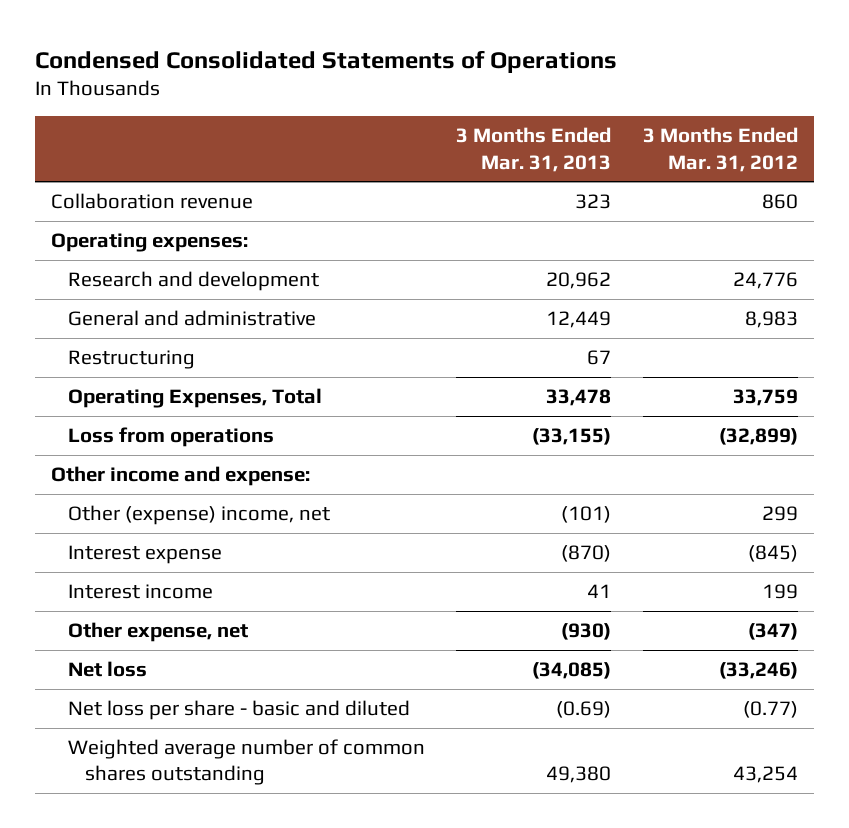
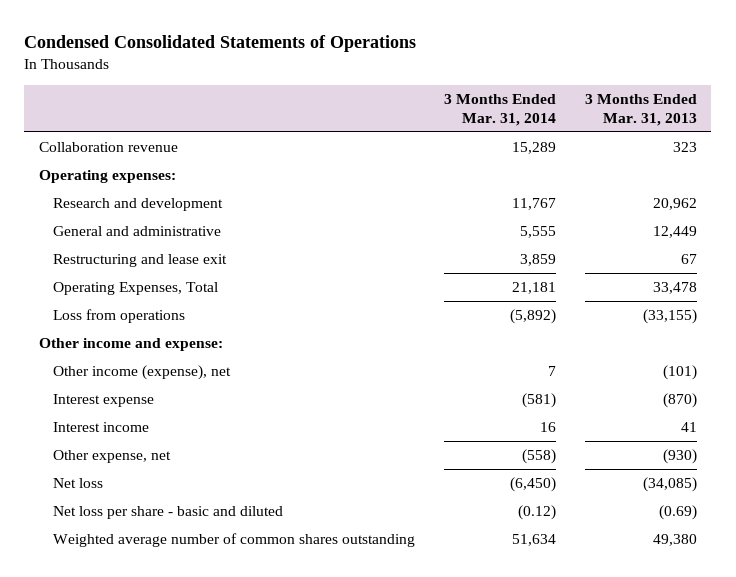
[642,127,798,172] 3 Months Ended Mar. 31, 2012 -> none
none -> [443,93,556,126] 3 Months Ended Mar. 31, 2014
[67,350,195,370] Restructuring -> [53,253,228,267] Restructuring and lease exit
[67,505,330,526] Other (expense) income, net -> [53,364,232,380] Other income (expense), net

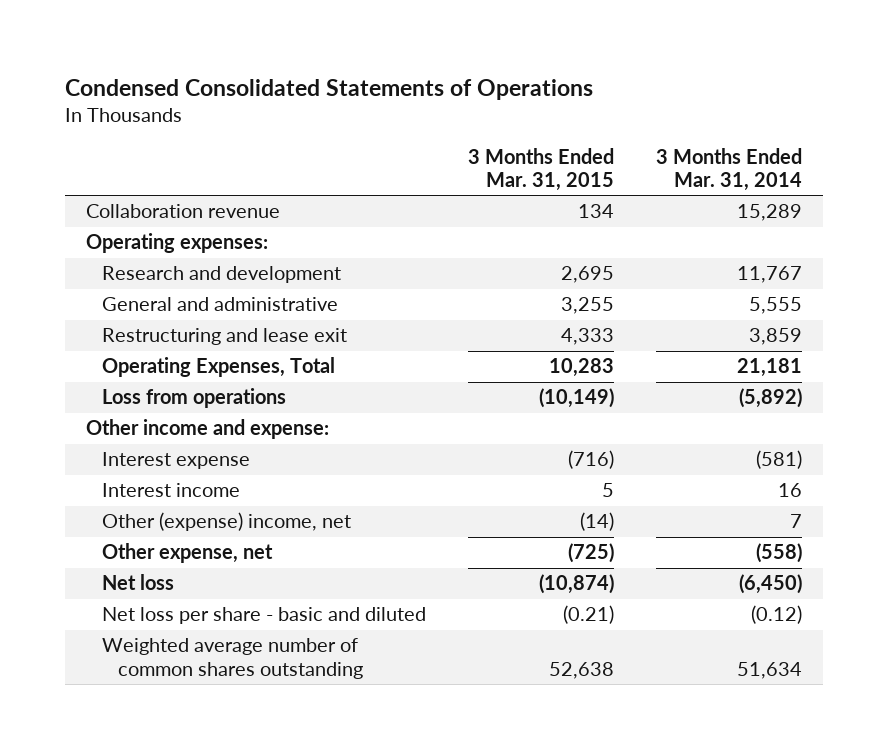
[584,93,697,126] 3 Months Ended Mar. 31, 2013 -> none
none -> [468,147,615,191] 3 Months Ended Mar. 31, 2015
[53,364,232,380] Other income (expense), net -> none
none -> [102,512,352,532] Other (expense) income, net

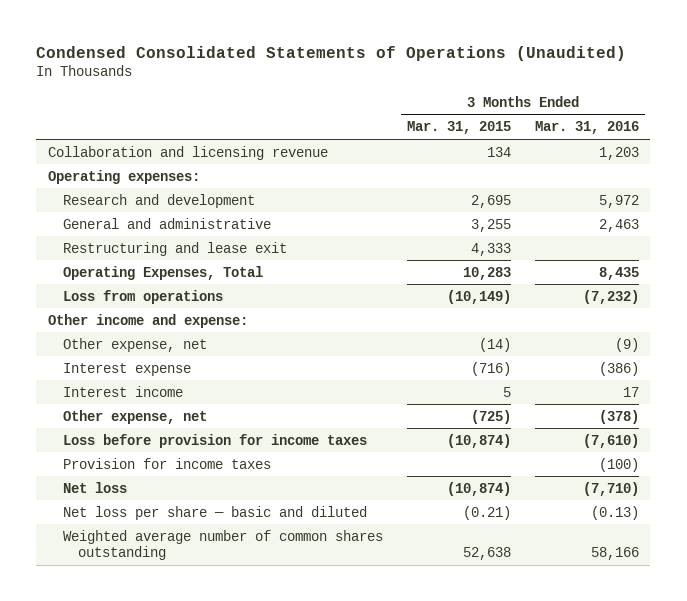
[65,78,594,100] Condensed Consolidated Statements of Operations -> [36,45,627,61] Condensed Consolidated Statements of Operations (Unaudited)
[655,147,802,191] 3 Months Ended Mar. 31, 2014 -> none
none -> [534,121,639,135] Mar. 31, 2016
[86,204,281,219] Collaboration revenue -> [48,145,329,160] Collaboration and licensing revenue
none -> [62,337,207,352] Other expense, net
[102,512,352,532] Other (expense) income, net -> none
none -> [62,433,367,448] Loss before provision for income taxes
none -> [62,457,271,469] Provision for income taxes
[102,607,427,625] Net loss per share - basic and diluted -> [62,505,367,520] Net loss per share ─ basic and diluted

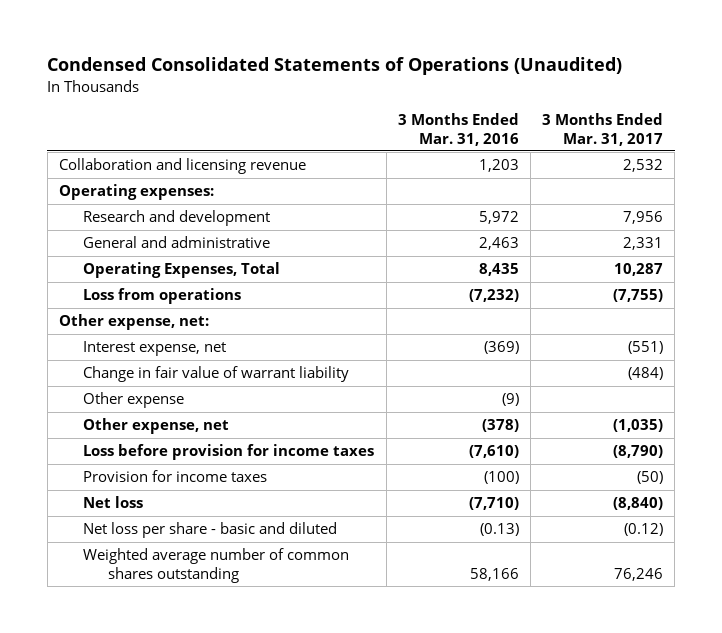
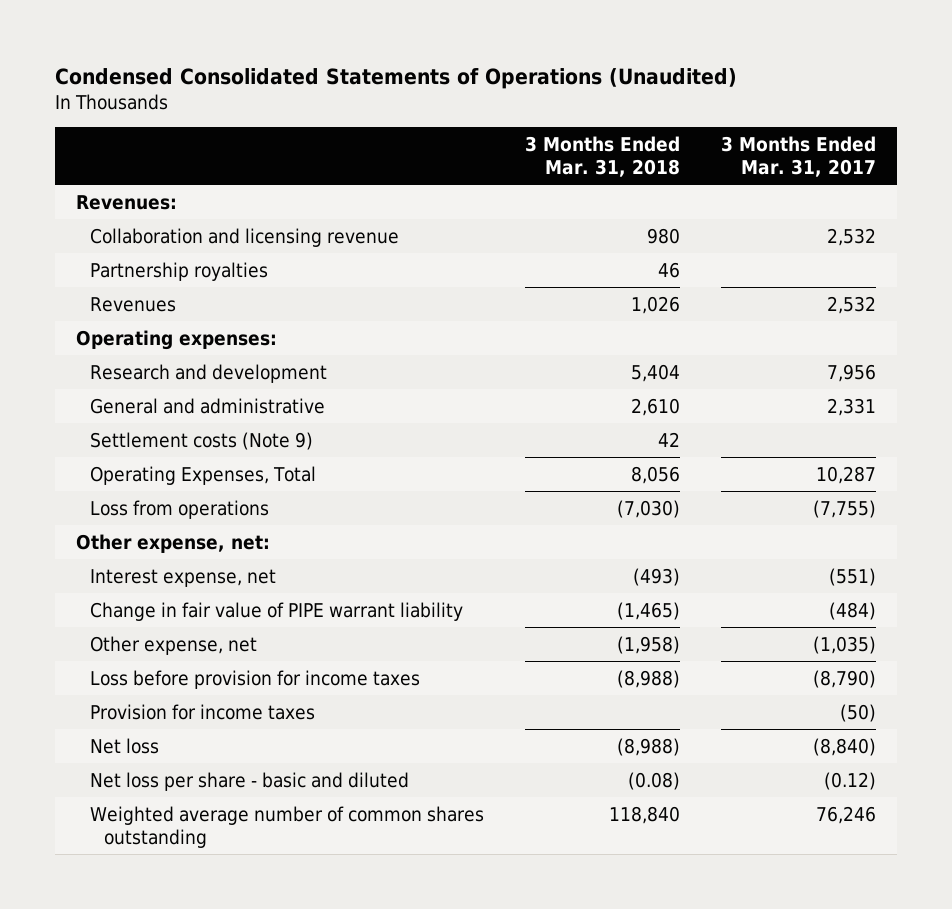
[397,113,519,146] 3 Months Ended Mar. 31, 2016 -> none
none -> [524,136,680,177] 3 Months Ended Mar. 31, 2018
none -> [76,194,178,210] Revenues:
none -> [89,261,268,281] Partnership royalties
none -> [89,296,176,312] Revenues
none -> [89,431,313,450] Settlement costs (Note 9)
[83,392,185,409] Other expense -> none
[83,366,350,383] Change in fair value of warrant liability -> [89,601,463,621] Change in fair value of PIPE warrant liability

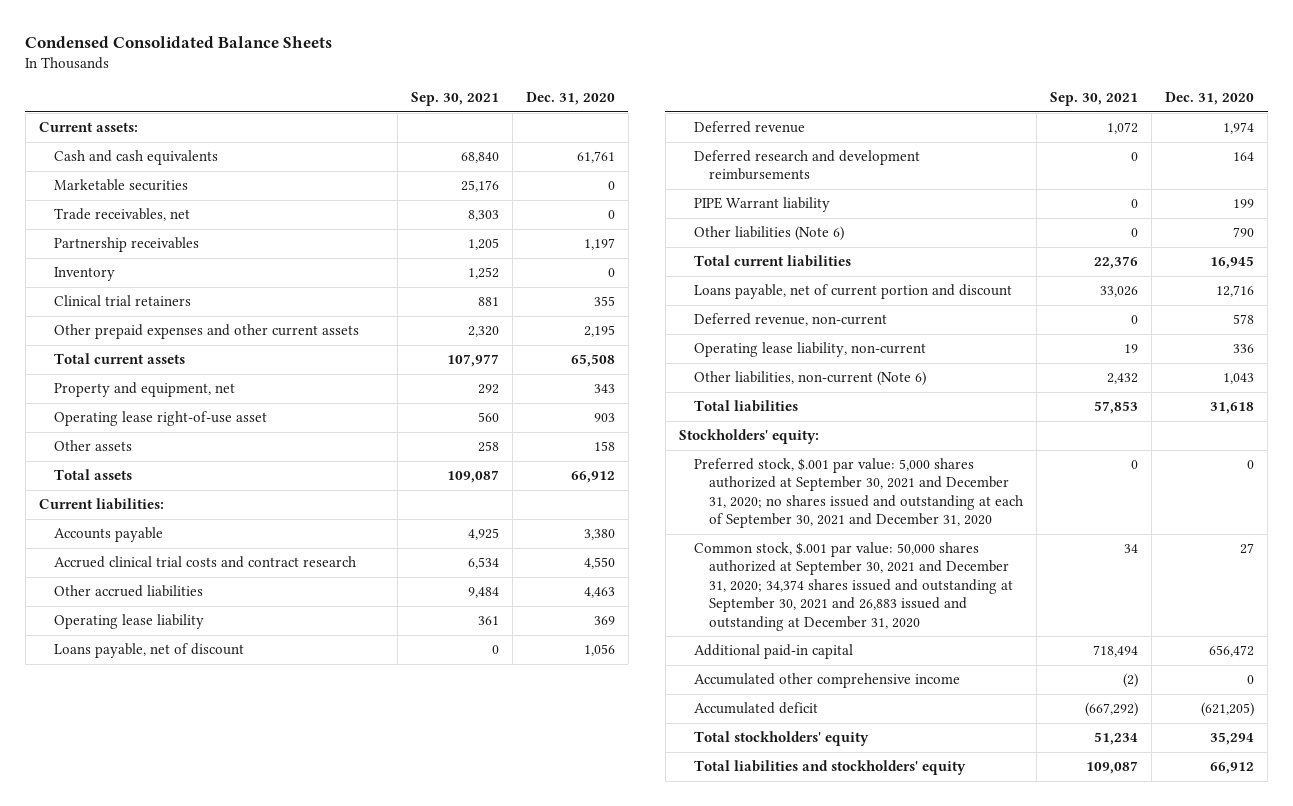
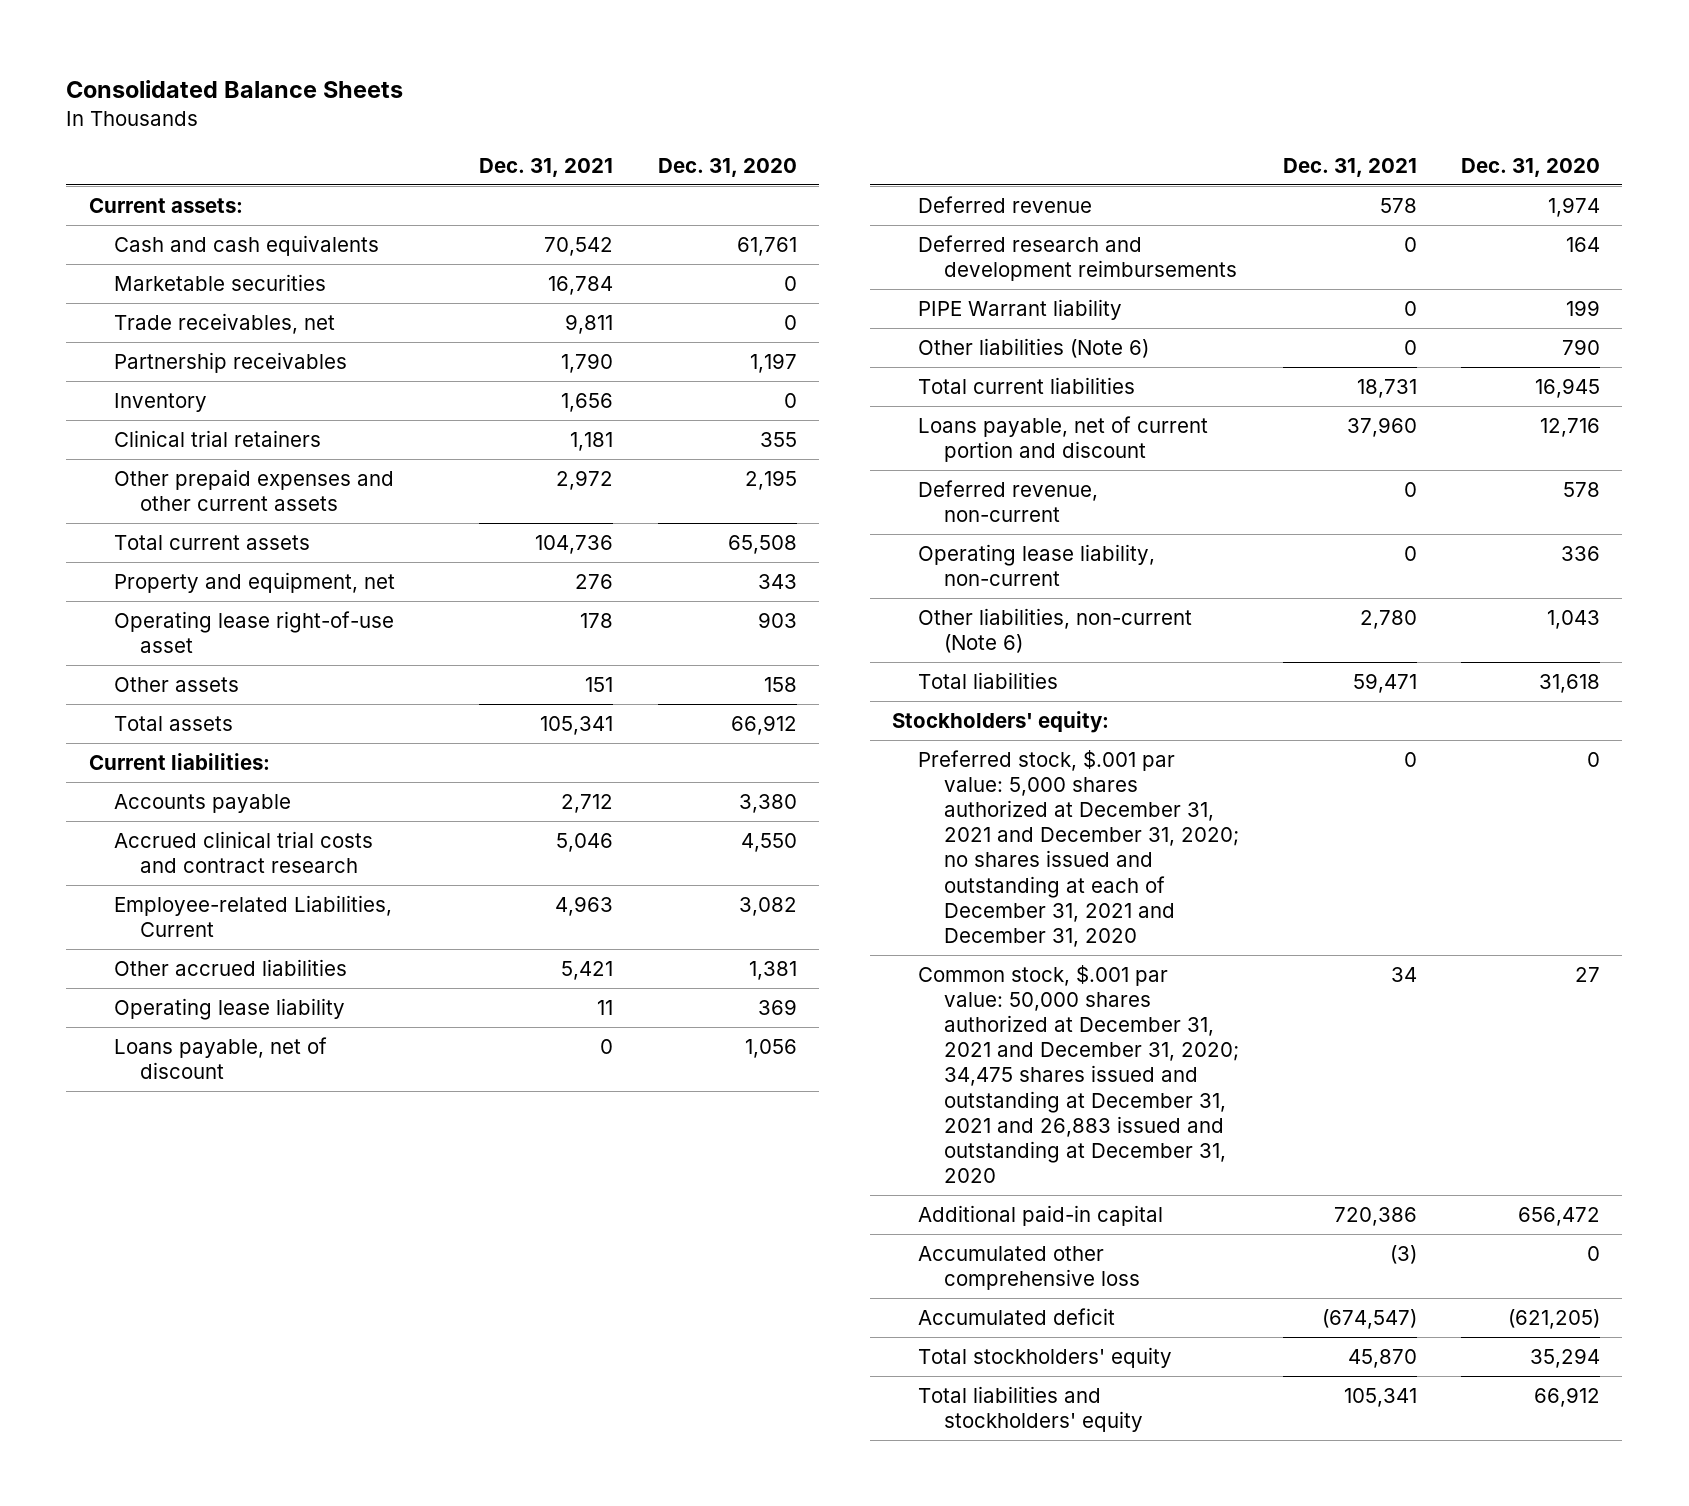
[25,36,333,49] Condensed Consolidated Balance Sheets -> [66,80,404,99] Consolidated Balance Sheets
[410,92,499,107] Sep. 30, 2021 -> none
none -> [479,158,614,178] Dec. 31, 2021
none -> [114,894,393,937] Employee-related Liabilities, Current
[583,587,615,599] 4,463 -> [748,960,797,980] 1,381
[693,458,1024,529] Preferred stock, $.001 par value: 5,000 shares authorized at September 30, 2021 and December 31, 2020; no shares issued and outstanding at each of September 30, 2021 and December 31, 2020 -> [917,749,1239,947] Preferred stock, $.001 par value: 5,000 shares authorized at December 31, 2021 and December 31, 2020; no shares issued and outstanding at each of December 31, 2021 and December 31, 2020
[693,542,1014,631] Common stock, $.001 par value: 50,000 shares authorized at September 30, 2021 and December 31, 2020; 34,374 shares issued and outstanding at September 30, 2021 and 26,883 issued and outstanding at December 31, 2020 -> [917,964,1239,1184] Common stock, $.001 par value: 50,000 shares authorized at December 31, 2021 and December 31, 2020; 34,475 shares issued and outstanding at December 31, 2021 and 26,883 issued and outstanding at December 31, 2020
[693,673,960,689] Accumulated other comprehensive income -> [917,1245,1140,1290] Accumulated other comprehensive loss

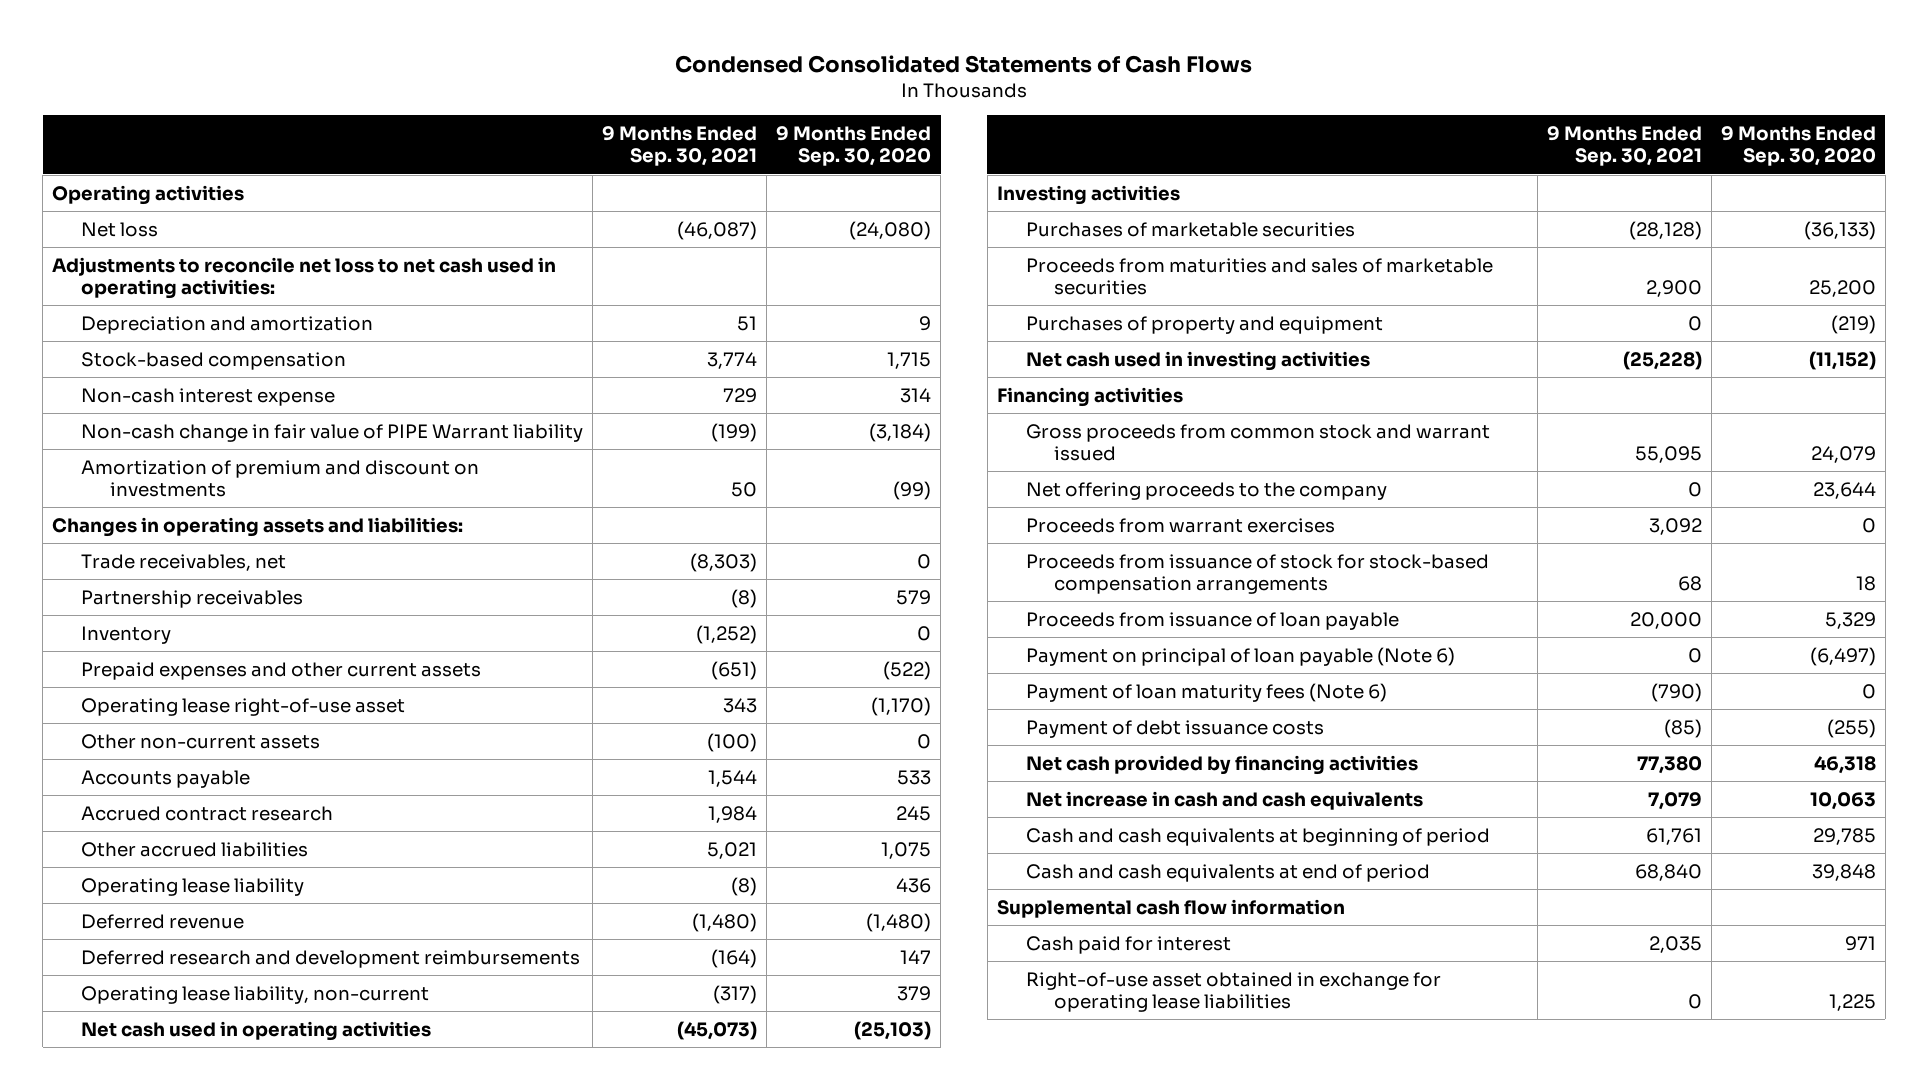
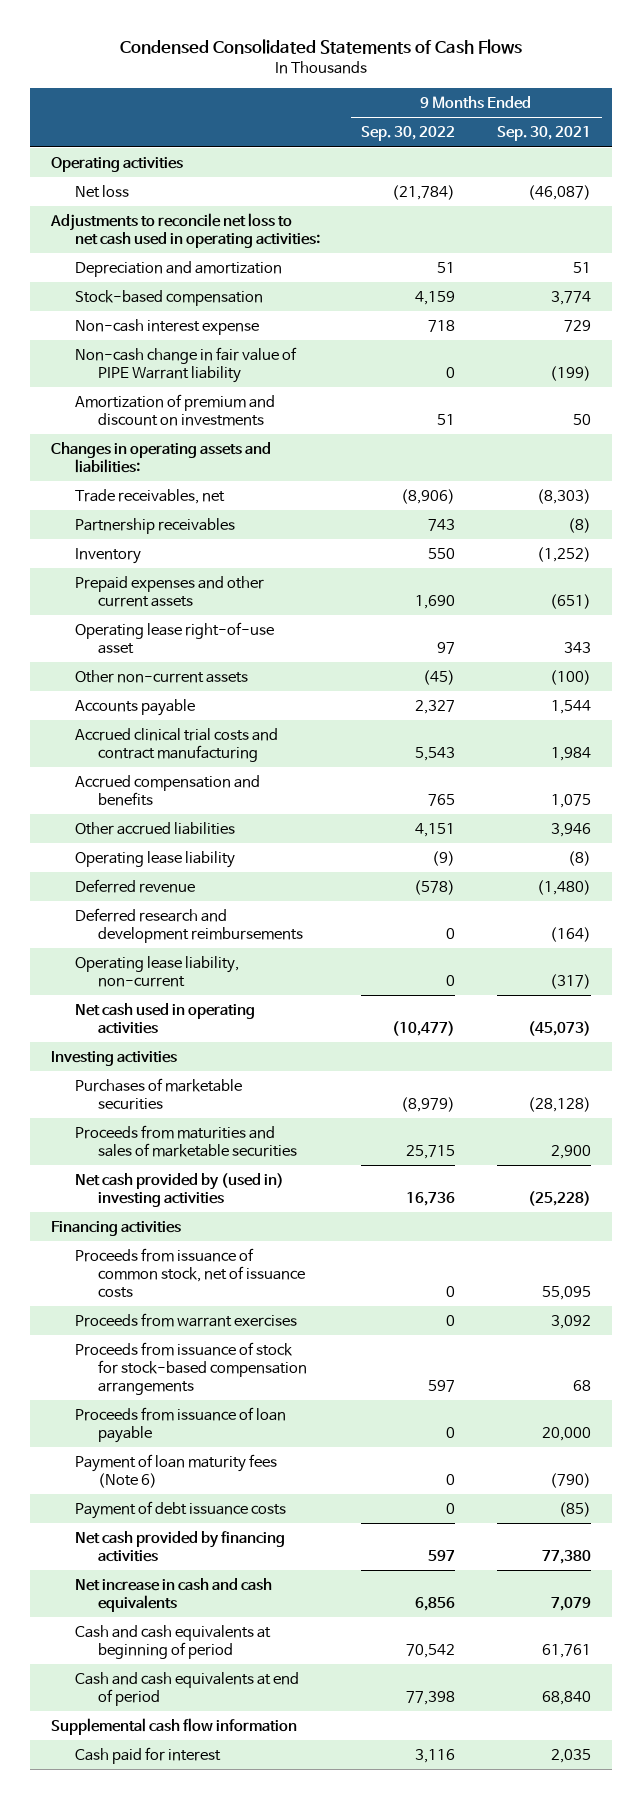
[776,126,932,167] 9 Months Ended Sep. 30, 2020 -> none
none -> [361,126,456,142] Sep. 30, 2022
[80,805,333,821] Accrued contract research -> [74,727,278,763] Accrued clinical trial costs and contract manufacturing
none -> [74,774,260,807] Accrued compensation and benefits
[707,841,758,859] 5,021 -> [551,822,592,837] 3,946
[1025,315,1383,334] Purchases of property and equipment -> none
[1025,350,1370,371] Net cash used in investing activities -> [74,1172,284,1208] Net cash provided by (used in) investing activities
[1025,481,1387,500] Net offering proceeds to the company -> none
[1025,423,1490,461] Gross proceeds from common stock and warrant issued -> [74,1247,306,1299] Proceeds from issuance of common stock, net of issuance costs
[1025,646,1455,666] Payment on principal of loan payable (Note 6) -> none
[1025,971,1441,1012] Right-of-use asset obtained in exchange for operating lease liabilities -> none

